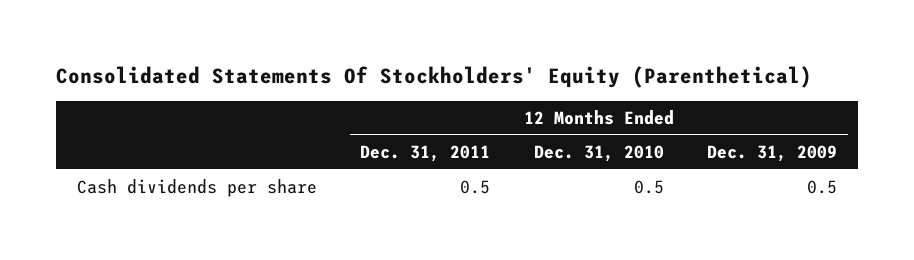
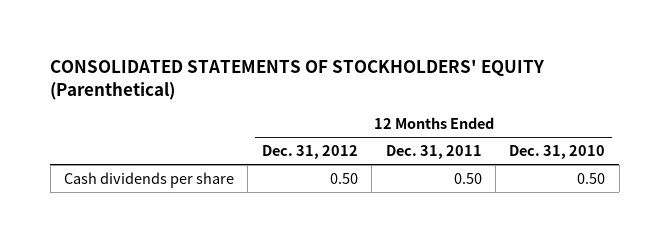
[55,66,812,89] Consolidated Statements Of Stockholders' Equity (Parenthetical) -> [50,58,545,100] CONSOLIDATED STATEMENTS OF STOCKHOLDERS' EQUITY (Parenthetical)
[706,144,837,162] Dec. 31, 2009 -> none
none -> [261,145,358,160] Dec. 31, 2012
[460,180,491,195] 0.5 -> [453,172,482,184] 0.50
[633,180,664,195] 0.5 -> [577,172,606,184] 0.50

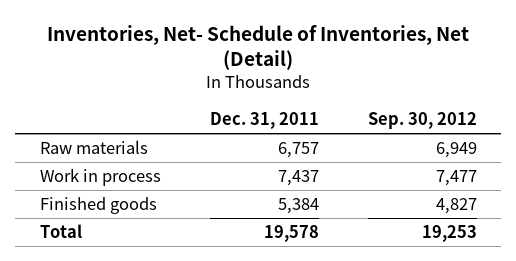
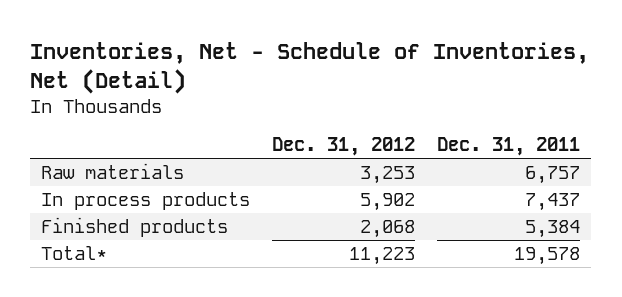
[47,24,470,71] Inventories, Net- Schedule of Inventories, Net (Detail) -> [30,42,590,94] Inventories, Net - Schedule of Inventories, Net (Detail)
[367,112,477,130] Sep. 30, 2012 -> none
none -> [272,137,416,157] Dec. 31, 2012
[39,168,161,187] Work in process -> [41,191,251,210] In process products
[39,197,157,215] Finished goods -> [41,216,229,237] Finished products
[39,224,82,239] Total -> [41,245,108,260] Total*

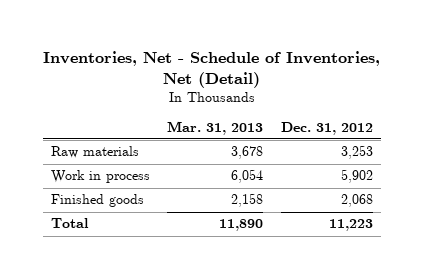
[437,137,581,157] Dec. 31, 2011 -> none
none -> [167,120,264,135] Mar. 31, 2013
[41,191,251,210] In process products -> [51,170,151,184] Work in process
[41,216,229,237] Finished products -> [51,194,145,208] Finished goods
[41,245,108,260] Total* -> [51,218,90,229] Total

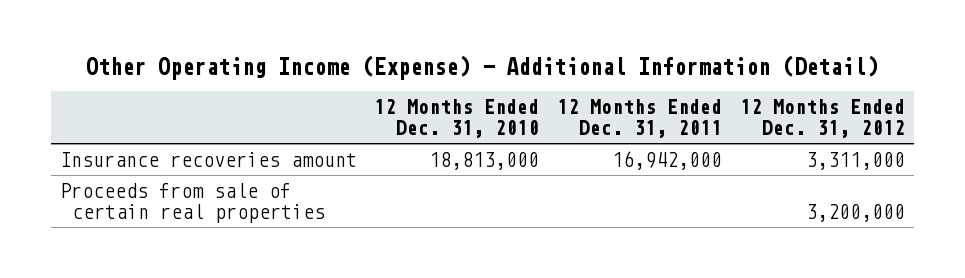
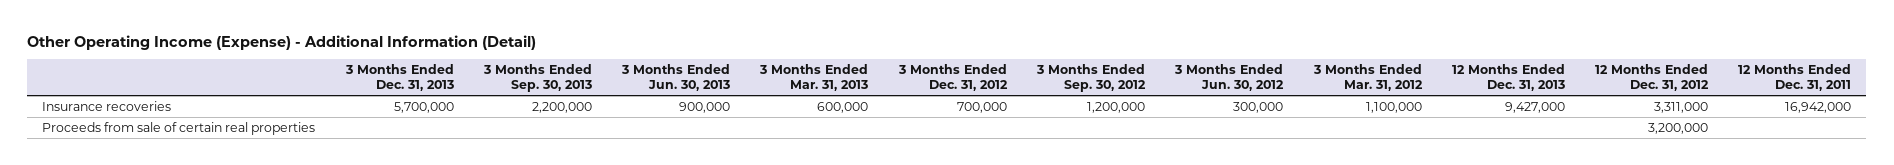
[374,99,540,138] 12 Months Ended Dec. 31, 2010 -> none
none -> [344,63,454,92] 3 Months Ended Dec. 31, 2013
none -> [482,63,592,93] 3 Months Ended Sep. 30, 2013
none -> [621,63,731,92] 3 Months Ended Jun. 30, 2013
none -> [759,63,869,92] 3 Months Ended Mar. 31, 2013
none -> [897,63,1008,92] 3 Months Ended Dec. 31, 2012
none -> [1035,63,1146,93] 3 Months Ended Sep. 30, 2012
none -> [1174,63,1285,92] 3 Months Ended Jun. 30, 2012
none -> [1312,63,1423,92] 3 Months Ended Mar. 31, 2012
none -> [1451,63,1565,92] 12 Months Ended Dec. 31, 2013
[59,152,357,168] Insurance recoveries amount -> [42,100,172,111] Insurance recoveries

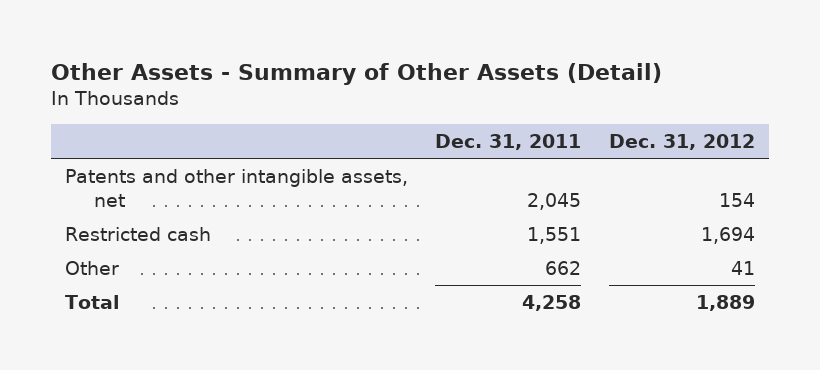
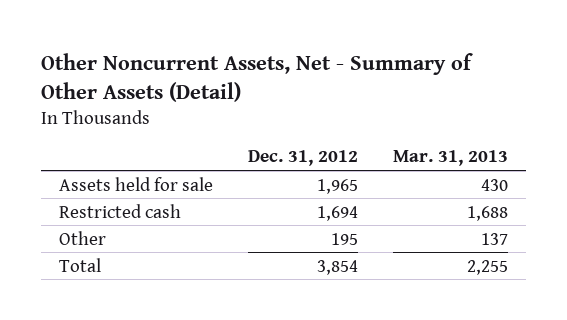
[50,62,662,85] Other Assets - Summary of Other Assets (Detail) -> [40,52,473,102] Other Noncurrent Assets, Net - Summary of Other Assets (Detail)
[435,133,582,150] Dec. 31, 2011 -> none
none -> [393,150,509,167] Mar. 31, 2013
[64,169,408,207] Patents and other intangible assets, net -> none
none -> [58,176,213,191] Assets held for sale
[731,261,756,276] 41 -> [330,232,358,245] 195
[696,295,756,312] 1,889 -> [316,259,358,275] 3,854

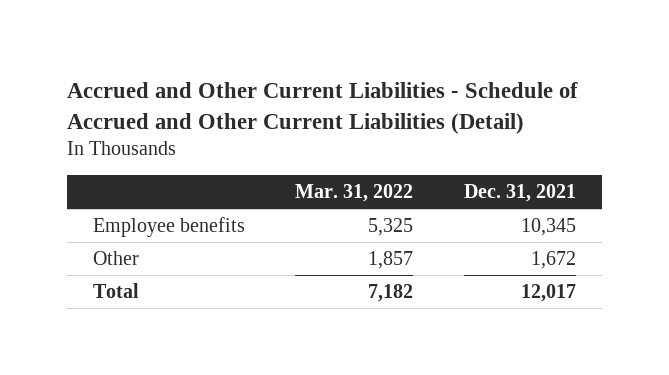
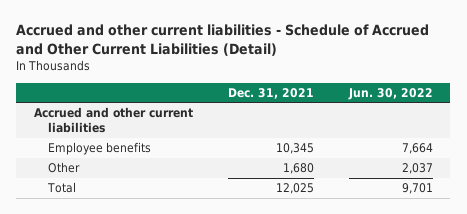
[67,81,579,134] Accrued and Other Current Liabilities - Schedule of Accrued and Other Current Liabilities (Detail) -> [16,24,430,57] Accrued and other current liabilities - Schedule of Accrued and Other Current Liabilities (Detail)
[295,184,414,203] Mar. 31, 2022 -> none
none -> [347,87,433,100] Jun. 30, 2022
none -> [33,107,193,134] Accrued and other current liabilities
[531,250,577,269] 1,672 -> [282,163,314,175] 1,680
[521,283,577,302] 12,017 -> [275,183,314,195] 12,025

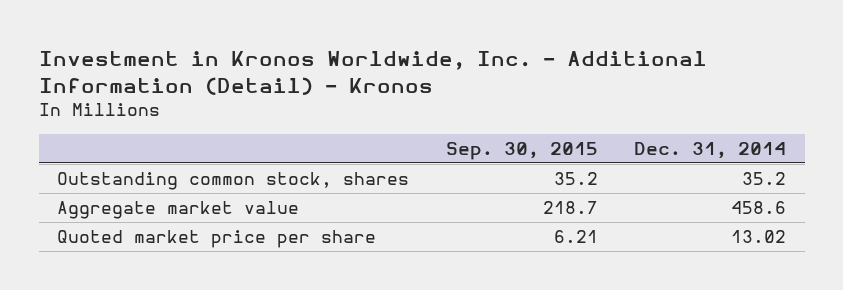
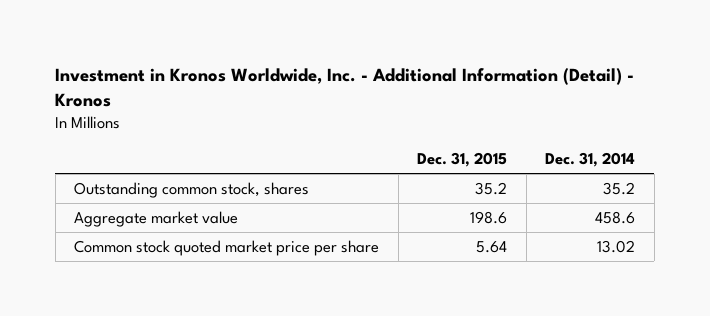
[445,141,598,160] Sep. 30, 2015 -> none
none -> [417,151,508,167] Dec. 31, 2015
[56,230,376,249] Quoted market price per share -> [74,239,380,256] Common stock quoted market price per share

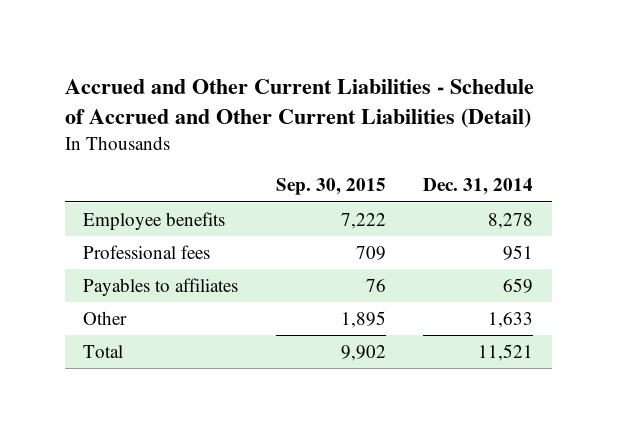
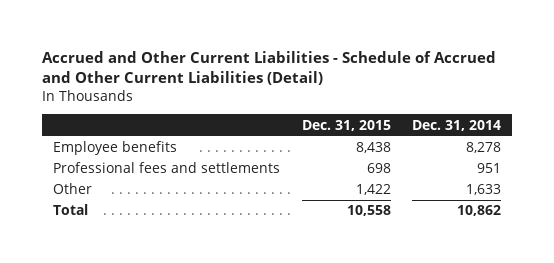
[275,178,386,196] Sep. 30, 2015 -> none
none -> [301,119,391,131] Dec. 31, 2015
[83,277,239,296] Payables to affiliates -> none
[83,244,211,259] Professional fees -> [52,162,280,174] Professional fees and settlements
[478,343,534,361] 11,521 -> [457,205,502,217] 10,862

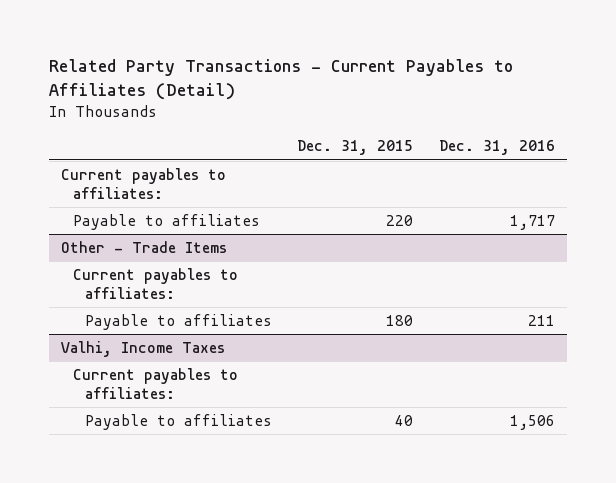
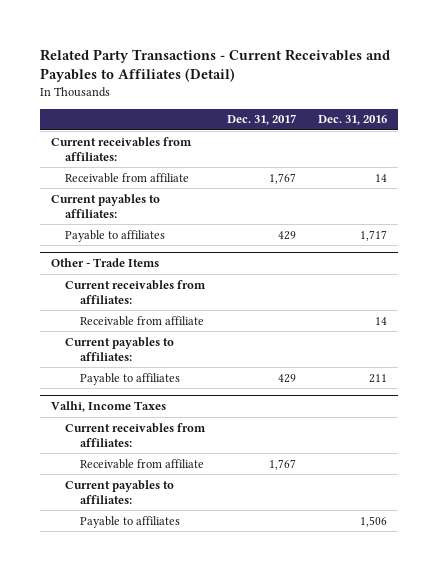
[48,59,513,101] Related Party Transactions - Current Payables to Affiliates (Detail) -> [40,48,391,83] Related Party Transactions - Current Receivables and Payables to Affiliates (Detail)
[297,140,414,156] Dec. 31, 2015 -> none
none -> [227,114,297,126] Dec. 31, 2017
none -> [51,136,193,161] Current receivables from affiliates:
none -> [65,172,190,183] Receivable from affiliate
none -> [65,279,207,304] Current receivables from affiliates:
none -> [79,315,204,326] Receivable from affiliate
none -> [65,422,207,447] Current receivables from affiliates:
none -> [79,458,204,469] Receivable from affiliate

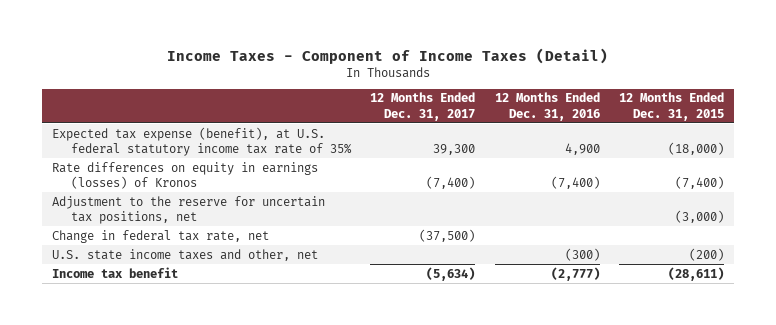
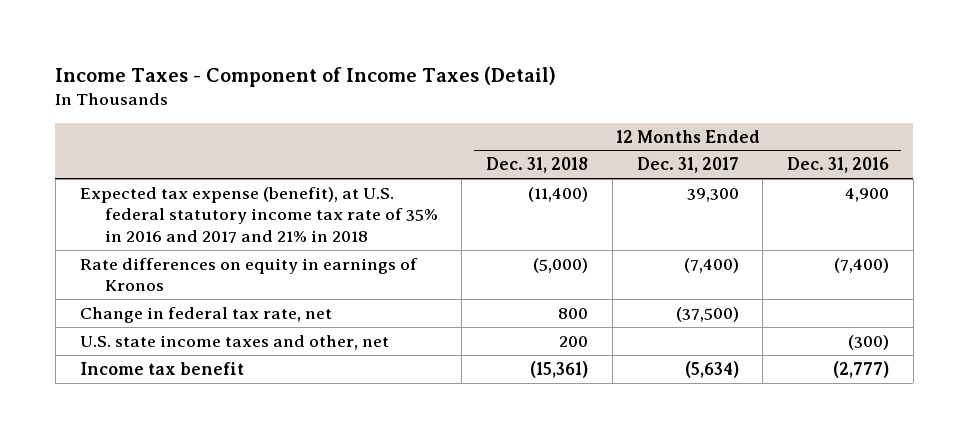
[619,92,725,121] 12 Months Ended Dec. 31, 2015 -> none
none -> [486,157,589,174] Dec. 31, 2018
[51,195,325,224] Adjustment to the reserve for uncertain tax positions, net -> none
[51,126,352,156] Expected tax expense (benefit), at U.S. federal statutory income tax rate of 35% -> [79,186,438,243] Expected tax expense (benefit), at U.S. federal statutory income tax rate of 35% in 2016 and 2017 and 21% in 2018
[51,161,318,189] Rate differences on equity in earnings (losses) of Kronos -> [79,257,418,292] Rate differences on equity in earnings of Kronos

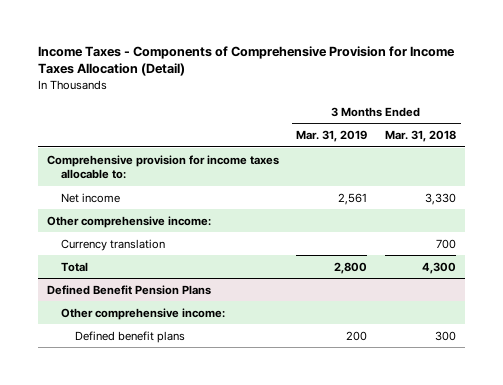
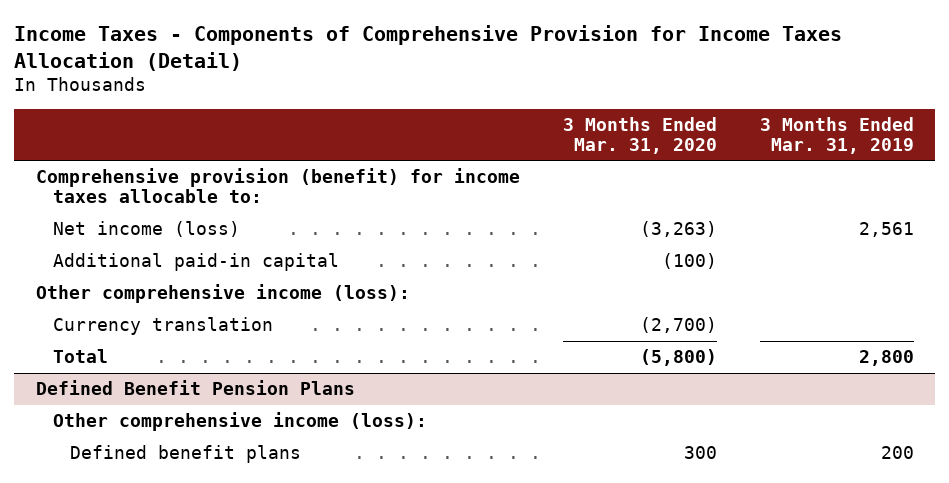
[385,130,457,143] Mar. 31, 2018 -> none
none -> [562,116,717,154] 3 Months Ended Mar. 31, 2020
[46,154,279,180] Comprehensive provision for income taxes allocable to: -> [35,168,520,204] Comprehensive provision (benefit) for income taxes allocable to:
[60,192,120,203] Net income -> [53,221,241,238] Net income (loss)
none -> [53,253,340,272] Additional paid-in capital
[46,215,211,228] Other comprehensive income: -> [35,284,410,304] Other comprehensive income (loss):
[60,307,225,320] Other comprehensive income: -> [53,412,428,432] Other comprehensive income (loss):

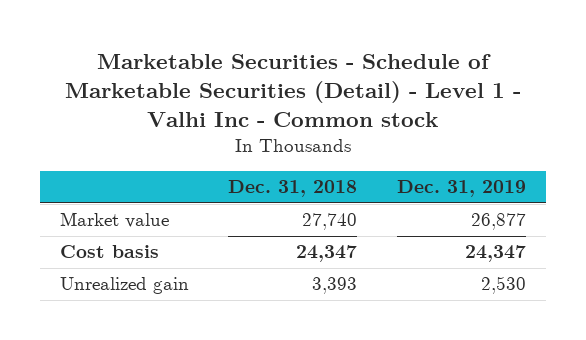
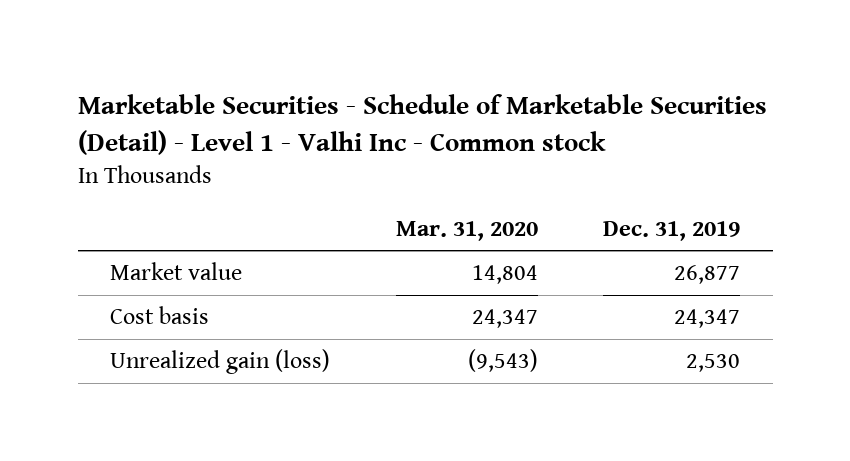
[228,180,358,198] Dec. 31, 2018 -> none
none -> [395,220,538,241] Mar. 31, 2020
[59,277,189,295] Unrealized gain -> [110,349,331,375] Unrealized gain (loss)

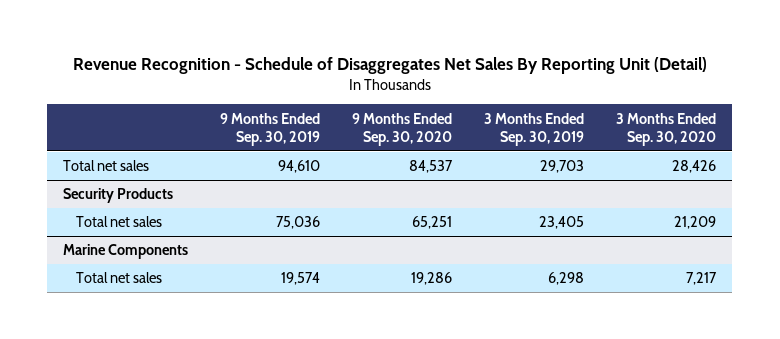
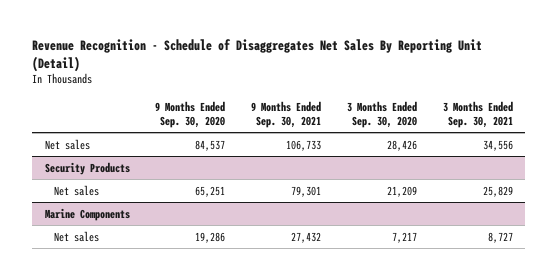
[220,112,321,146] 9 Months Ended Sep. 30, 2019 -> none
[484,112,585,146] 3 Months Ended Sep. 30, 2019 -> none
none -> [251,100,322,128] 9 Months Ended Sep. 30, 2021
none -> [442,100,513,128] 3 Months Ended Sep. 30, 2021
[63,160,150,172] Total net sales -> [44,138,90,150] Net sales
[76,216,163,228] Total net sales -> [53,184,99,196] Net sales
[76,272,163,284] Total net sales -> [53,230,99,242] Net sales

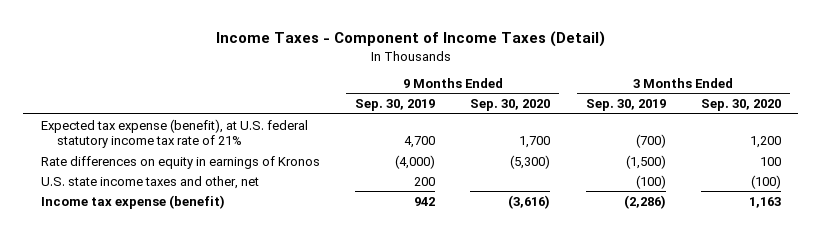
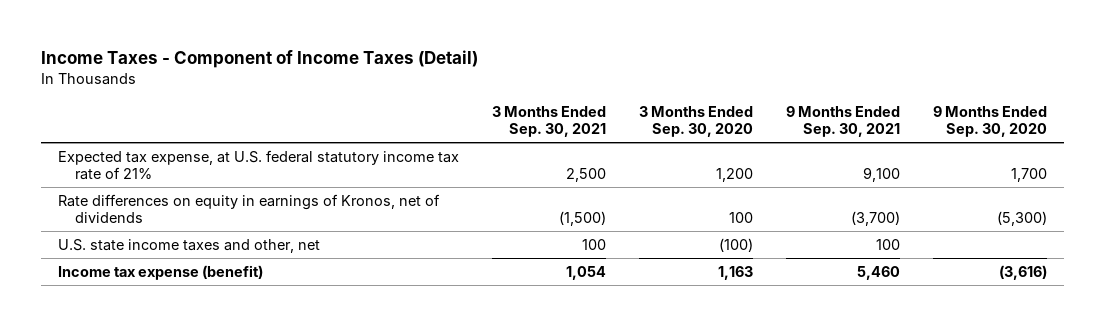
[355,99,436,112] Sep. 30, 2019 -> none
[585,99,666,112] Sep. 30, 2019 -> none
none -> [492,106,607,138] 3 Months Ended Sep. 30, 2021
none -> [786,106,901,138] 9 Months Ended Sep. 30, 2021
[40,118,308,149] Expected tax expense (benefit), at U.S. federal statutory income tax rate of 21% -> [57,149,459,180] Expected tax expense, at U.S. federal statutory income tax rate of 21%
[40,155,320,169] Rate differences on equity in earnings of Kronos -> [57,193,440,223] Rate differences on equity in earnings of Kronos, net of dividends

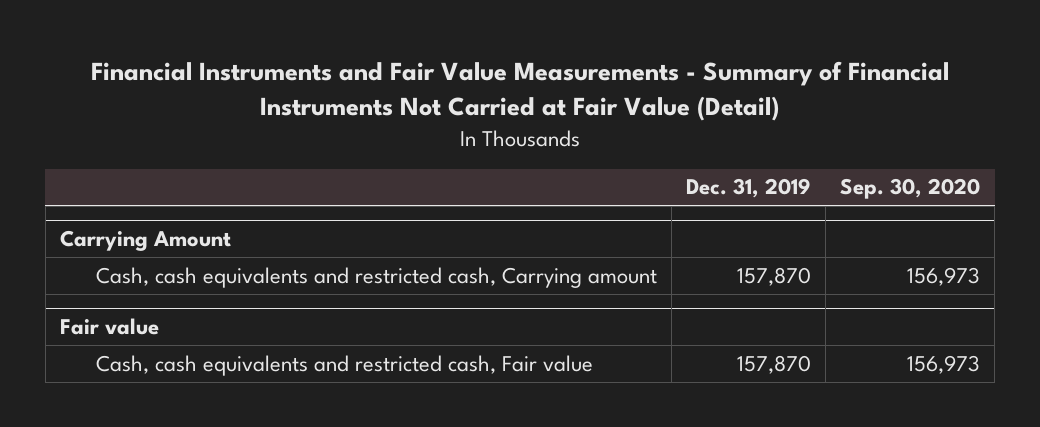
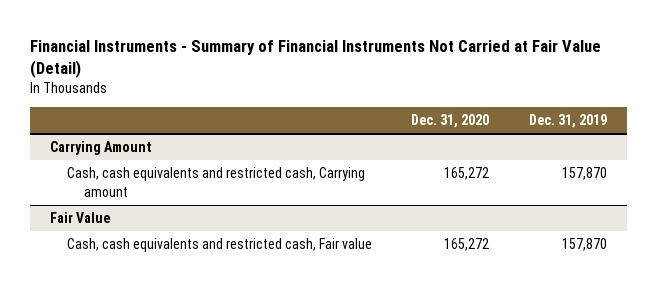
[91,61,950,122] Financial Instruments and Fair Value Measurements - Summary of Financial Instruments Not Carried at Fair Value (Detail) -> [29,39,601,78] Financial Instruments - Summary of Financial Instruments Not Carried at Fair Value (Detail)
[840,178,981,200] Sep. 30, 2020 -> none
none -> [411,114,490,129] Dec. 31, 2020
[59,317,159,335] Fair value -> [49,212,110,224] Fair Value

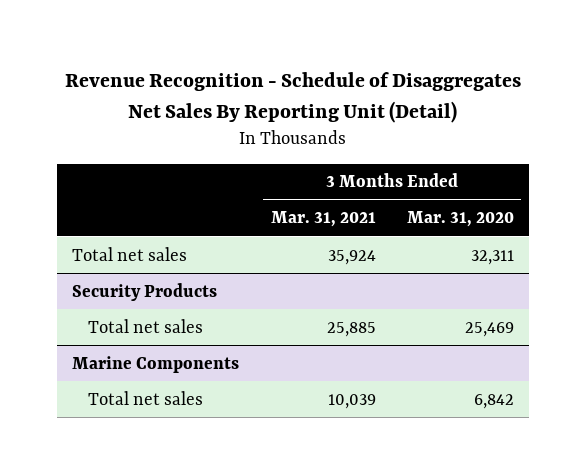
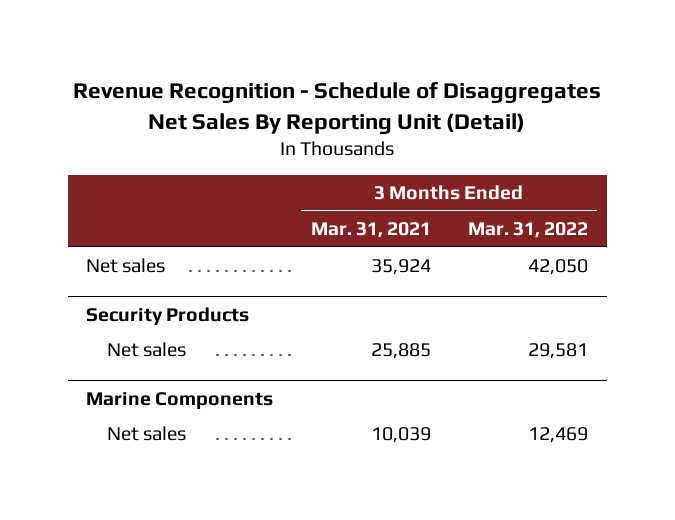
[406,211,514,228] Mar. 31, 2020 -> none
none -> [468,222,589,239] Mar. 31, 2022
[72,246,188,261] Total net sales -> [86,258,166,274] Net sales
[87,318,203,333] Total net sales -> [106,342,186,358] Net sales
[87,390,203,405] Total net sales -> [106,426,186,442] Net sales

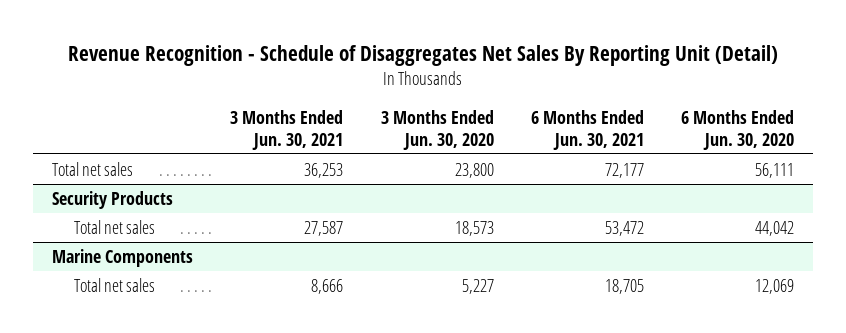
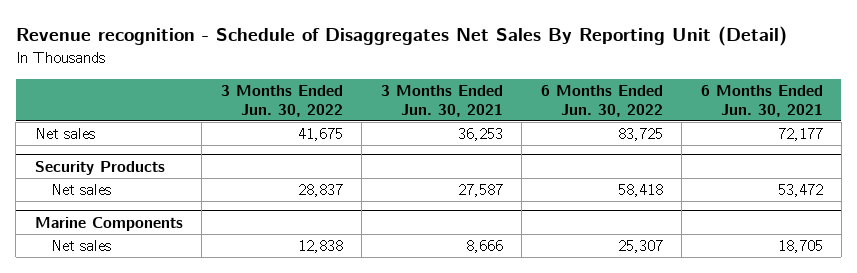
[68,45,779,67] Revenue Recognition - Schedule of Disaggregates Net Sales By Reporting Unit (Detail) -> [15,26,787,47] Revenue recognition - Schedule of Disaggregates Net Sales By Reporting Unit (Detail)
[380,109,494,150] 3 Months Ended Jun. 30, 2020 -> none
[681,109,795,150] 6 Months Ended Jun. 30, 2020 -> none
none -> [220,85,343,117] 3 Months Ended Jun. 30, 2022
none -> [540,85,663,117] 6 Months Ended Jun. 30, 2022
[51,161,133,176] Total net sales -> [34,128,95,140] Net sales
[73,219,155,234] Total net sales -> [51,184,112,196] Net sales
[73,277,155,292] Total net sales -> [51,240,112,252] Net sales

